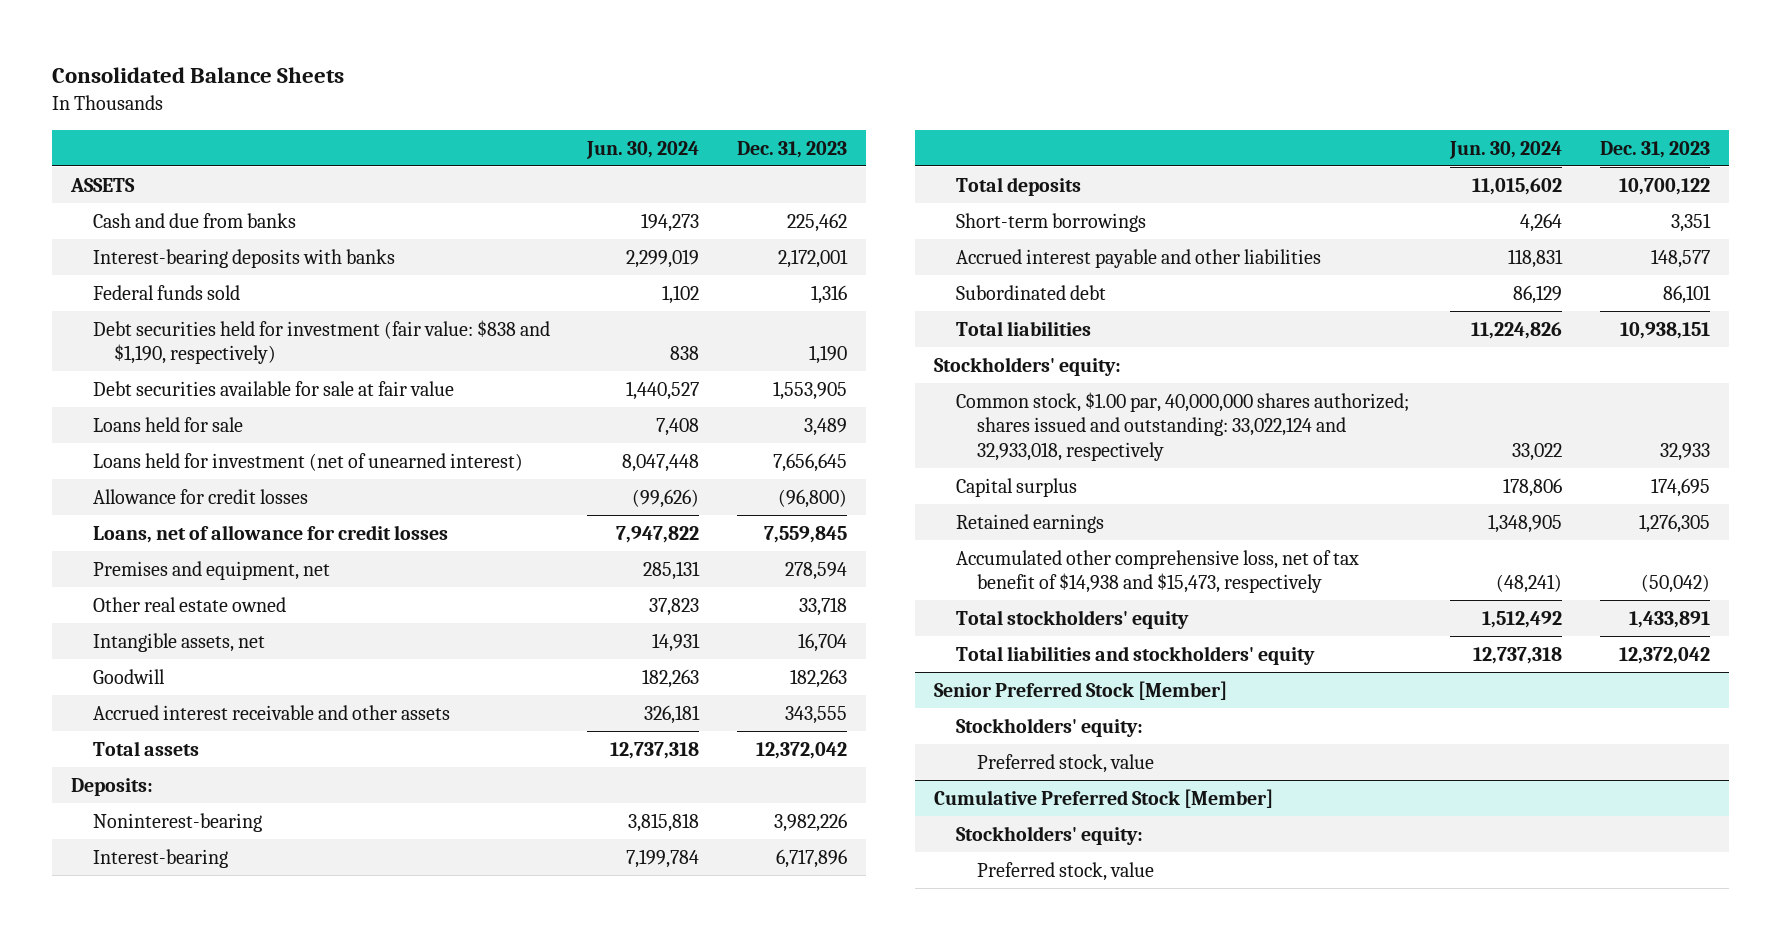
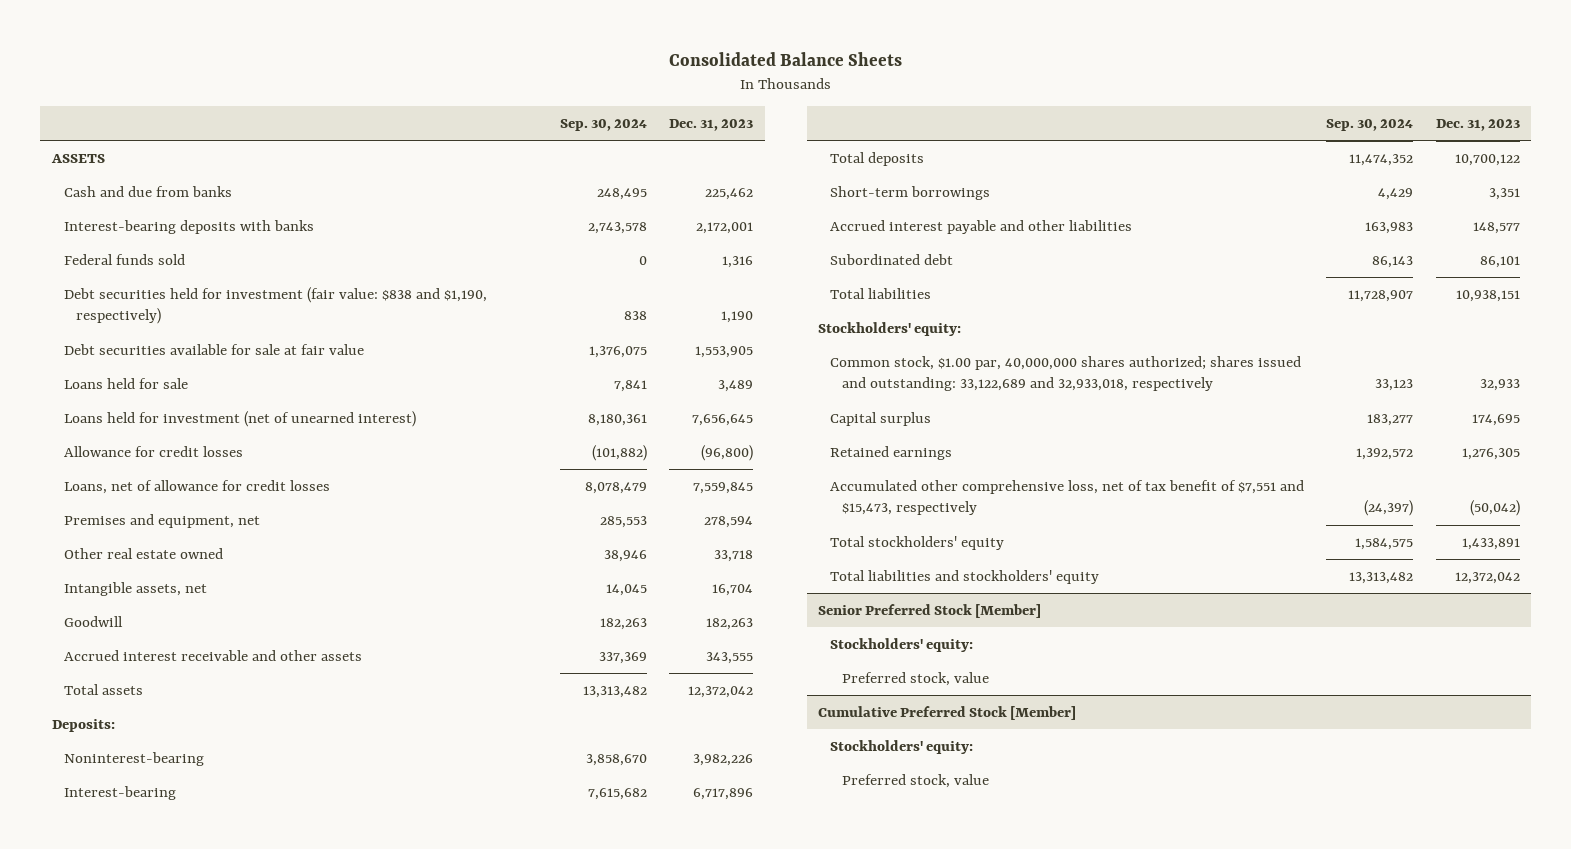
[586,140,700,159] Jun. 30, 2024 -> none
none -> [559,119,647,132] Sep. 30, 2024
[955,391,1409,461] Common stock, $1.00 par, 40,000,000 shares authorized; shares issued and outstanding: 33,022,124 and 32,933,018, respectively -> [829,356,1301,392] Common stock, $1.00 par, 40,000,000 shares authorized; shares issued and outstanding: 33,122,689 and 32,933,018, respectively
[955,549,1359,594] Accumulated other comprehensive loss, net of tax benefit of $14,938 and $15,473, respectively -> [829,480,1304,516] Accumulated other comprehensive loss, net of tax benefit of $7,551 and $15,473, respectively

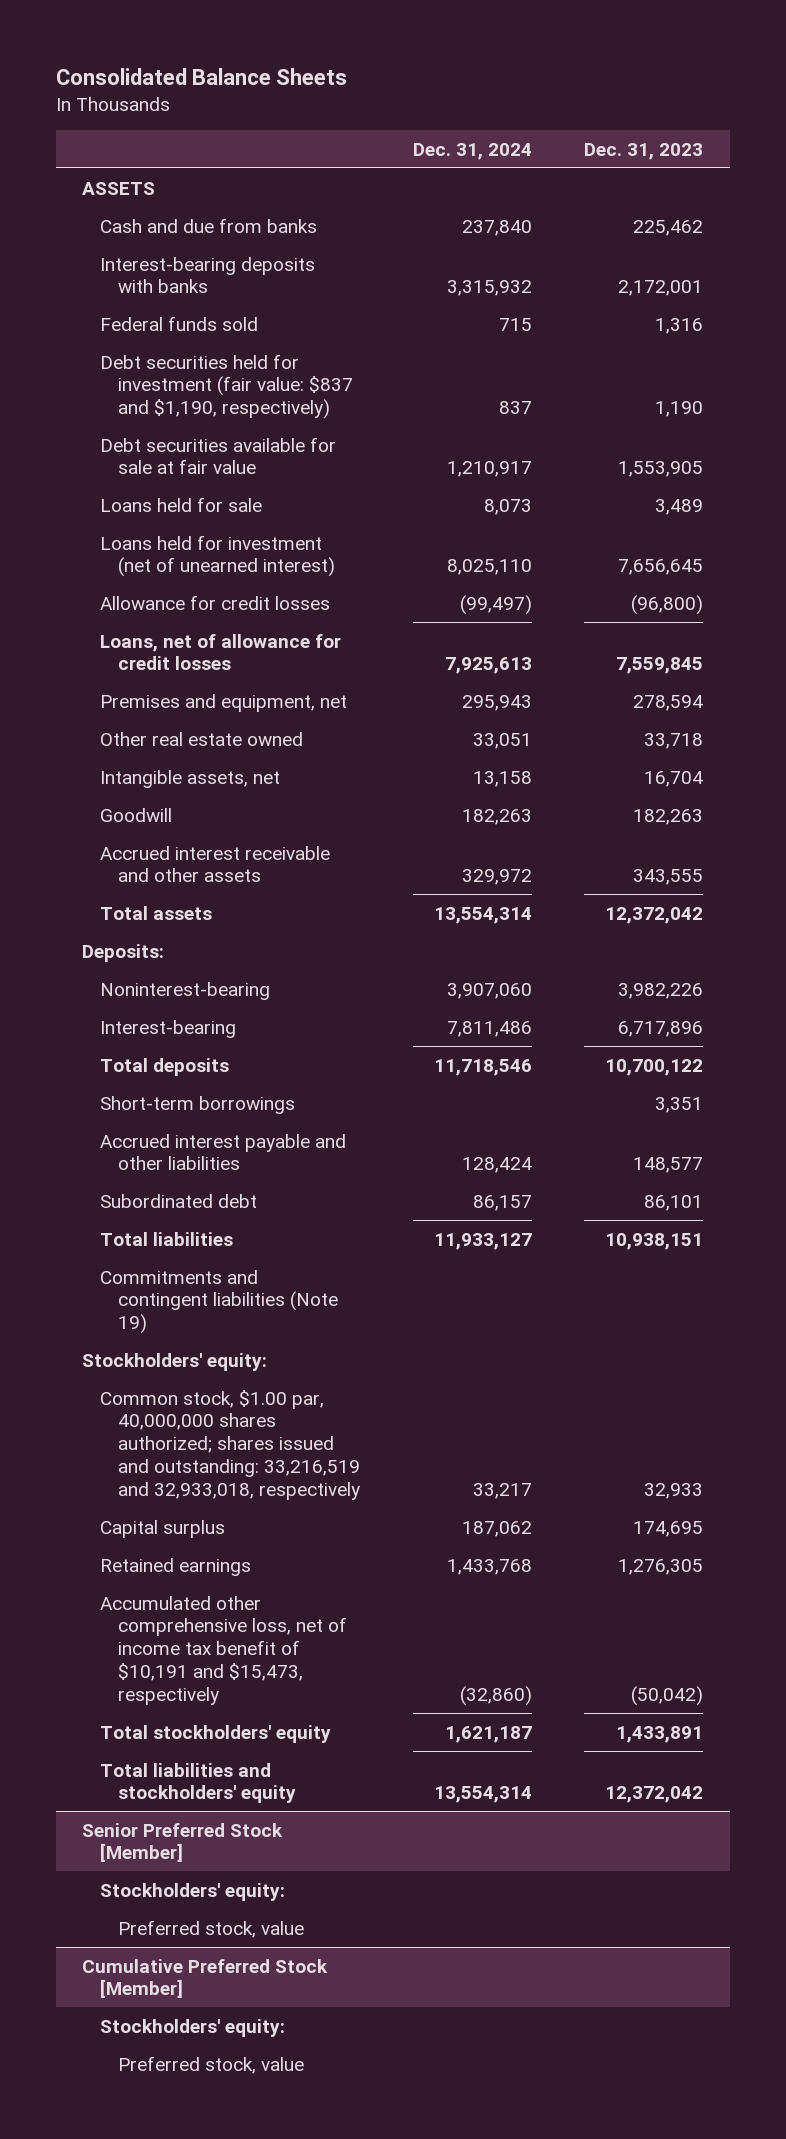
[559,119,647,132] Sep. 30, 2024 -> none
none -> [412,142,532,160] Dec. 31, 2024
[63,287,487,325] Debt securities held for investment (fair value: $838 and $1,190, respectively) -> [100,353,353,420] Debt securities held for investment (fair value: $837 and $1,190, respectively)
none -> [100,1269,338,1335] Commitments and contingent liabilities (Note 19)
[829,356,1301,392] Common stock, $1.00 par, 40,000,000 shares authorized; shares issued and outstanding: 33,122,689 and 32,933,018, respectively -> [100,1389,360,1500] Common stock, $1.00 par, 40,000,000 shares authorized; shares issued and outstanding: 33,216,519 and 32,933,018, respectively
[829,480,1304,516] Accumulated other comprehensive loss, net of tax benefit of $7,551 and $15,473, respectively -> [100,1595,347,1705] Accumulated other comprehensive loss, net of income tax benefit of $10,191 and $15,473, respectively

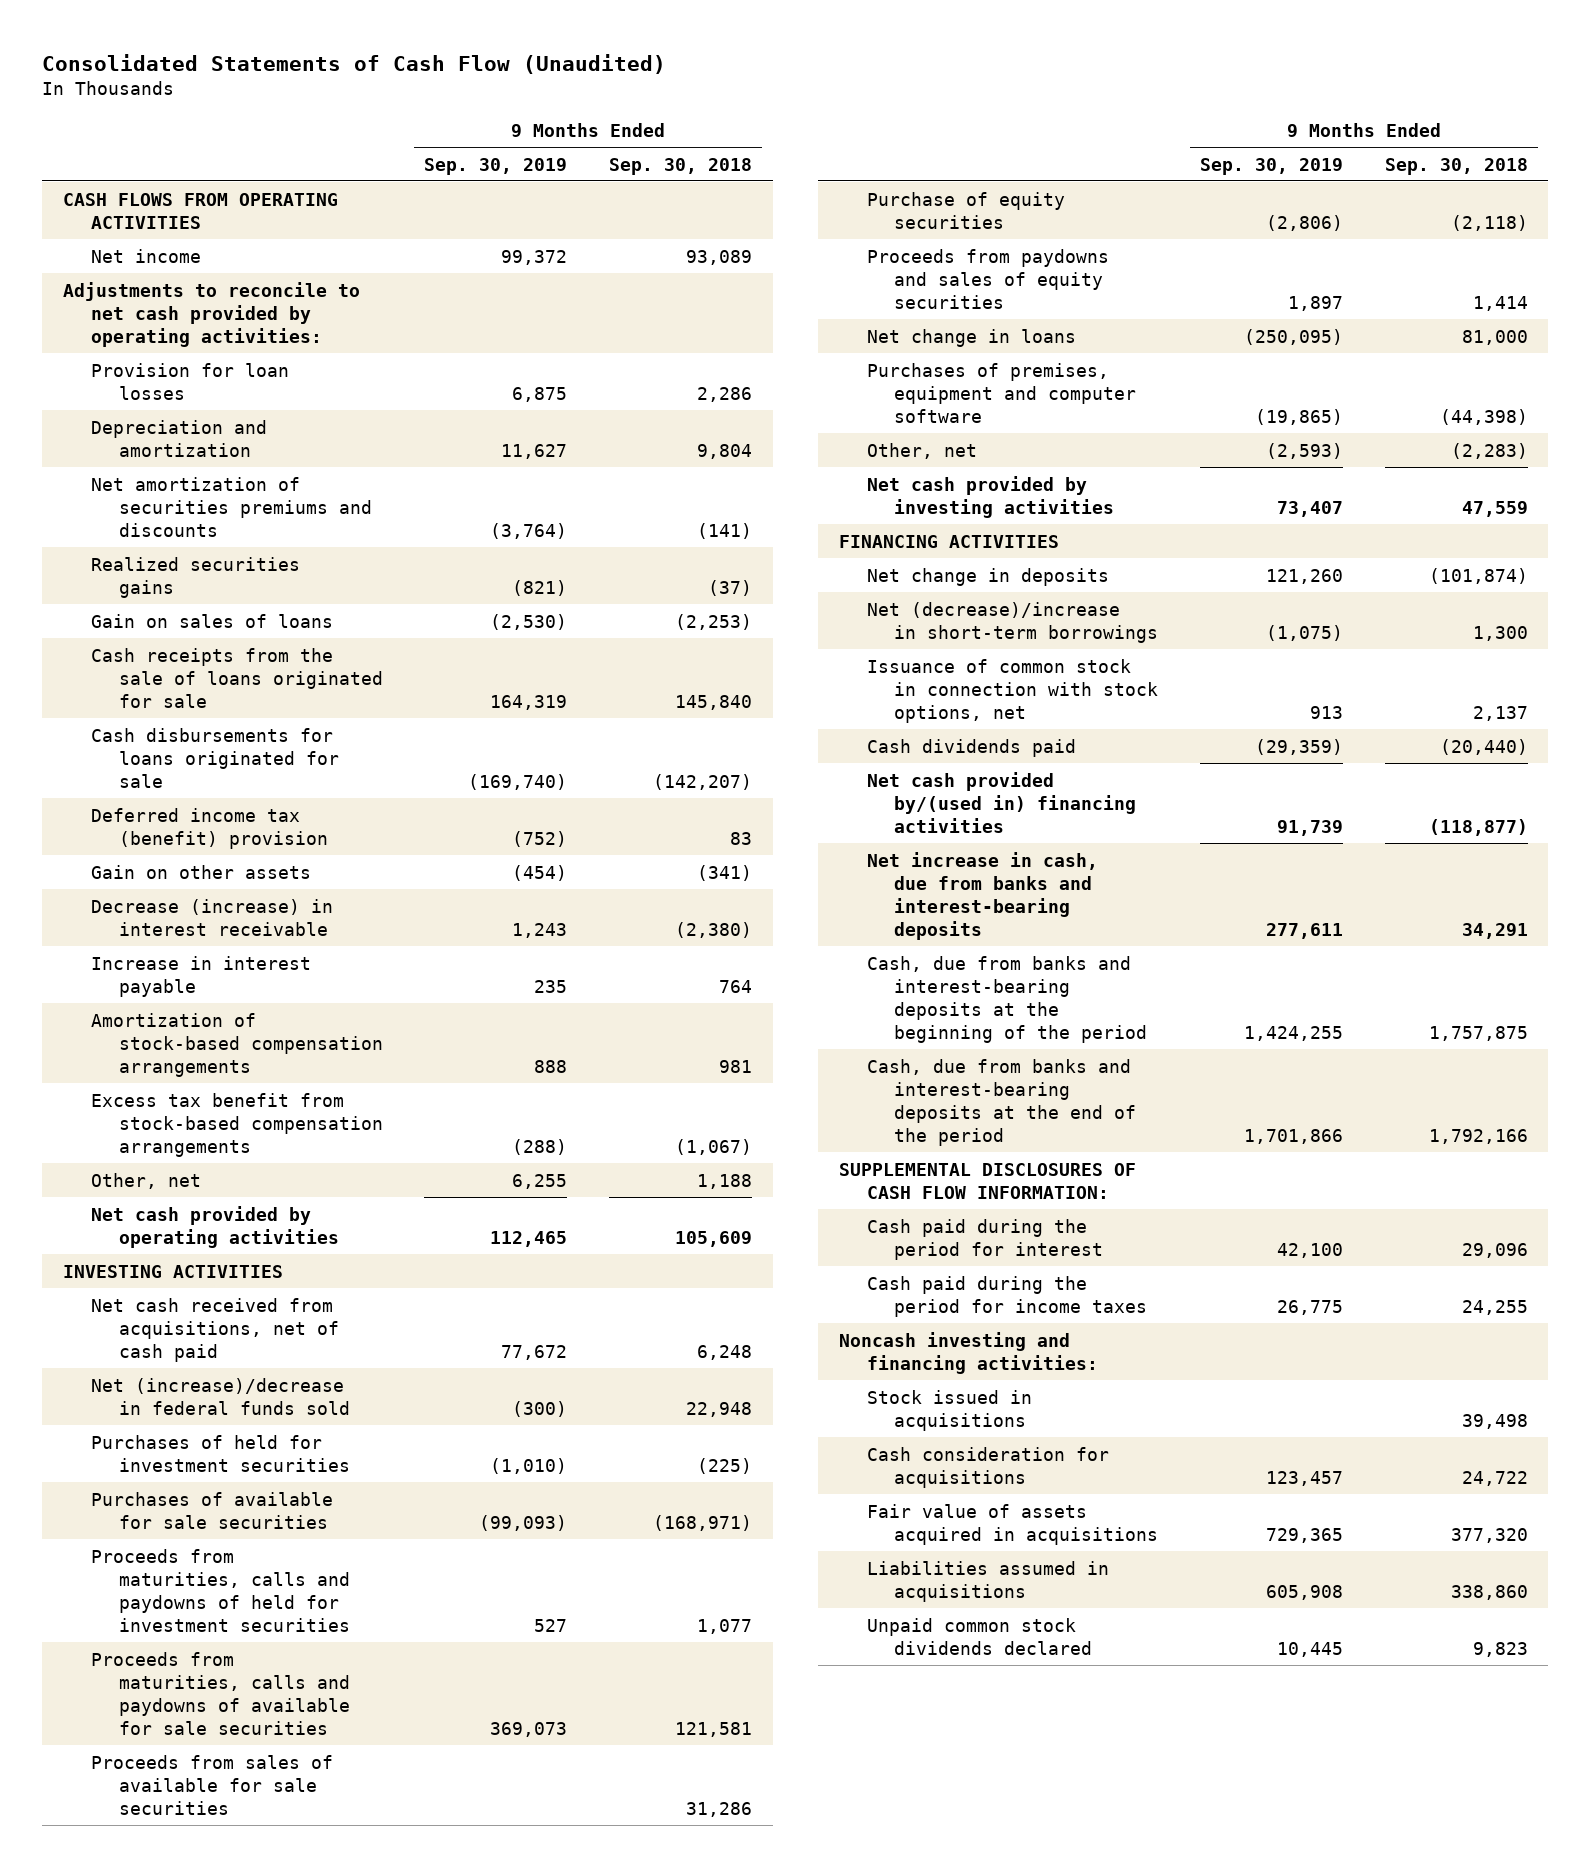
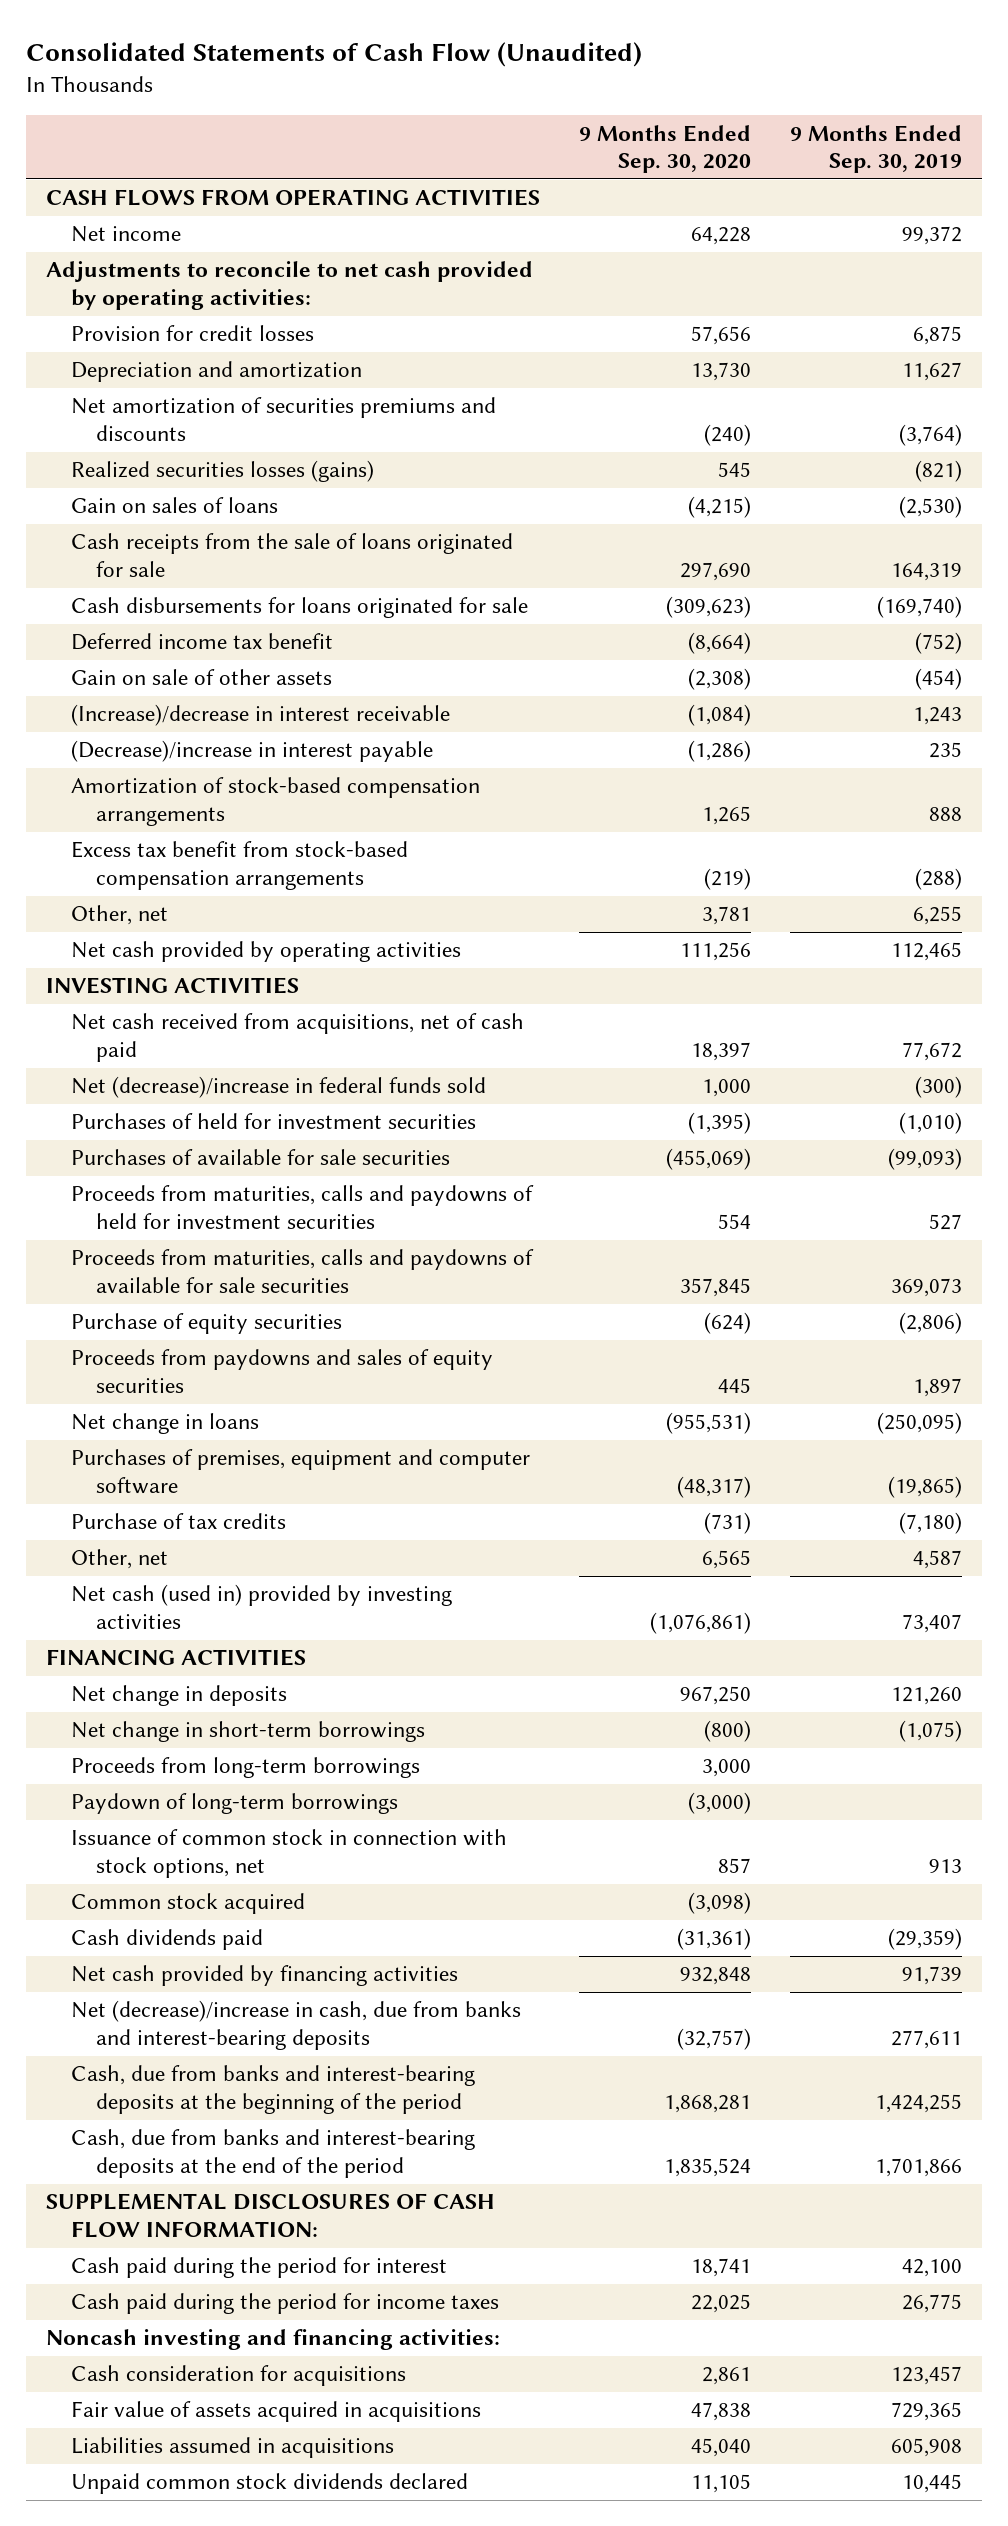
[608,157,752,175] Sep. 30, 2018 -> none
none -> [578,124,751,174] 9 Months Ended Sep. 30, 2020
[90,362,289,400] Provision for loan losses -> [70,325,314,342] Provision for credit losses
[90,556,300,598] Realized securities gains -> [70,460,374,483] Realized securities losses (gains)
[90,807,328,849] Deferred income tax (benefit) provision -> [70,633,333,651] Deferred income tax benefit
[90,864,311,879] Gain on other assets -> [70,669,332,686] Gain on sale of other assets
[90,898,333,936] Decrease (increase) in interest receivable -> [70,704,450,727] (Increase)/decrease in interest receivable
[90,955,311,997] Increase in interest payable -> [70,740,433,763] (Decrease)/increase in interest payable
[90,1377,350,1415] Net (increase)/decrease in federal funds sold -> [70,1076,486,1099] Net (decrease)/increase in federal funds sold
[90,1754,333,1815] Proceeds from sales of available for sale securities -> none
none -> [70,1513,286,1530] Purchase of tax credits
[1265,442,1343,459] (2,593) -> [913,1550,963,1570] 4,587
[866,475,1115,518] Net cash provided by investing activities -> [70,1584,452,1630] Net cash (used in) provided by investing activities
[866,601,1159,643] Net (decrease)/increase in short-term borrowings -> [70,1721,425,1743] Net change in short-term borrowings
none -> [70,1757,420,1779] Proceeds from long-term borrowings
none -> [70,1793,398,1815] Paydown of long-term borrowings
none -> [70,1893,305,1915] Common stock acquired
[866,771,1137,833] Net cash provided by/(used in) financing activities -> [70,1965,458,1987] Net cash provided by financing activities
[866,851,1098,940] Net increase in cash, due from banks and interest-bearing deposits -> [70,2000,521,2051] Net (decrease)/increase in cash, due from banks and interest-bearing deposits
[866,1389,1032,1431] Stock issued in acquisitions -> none

